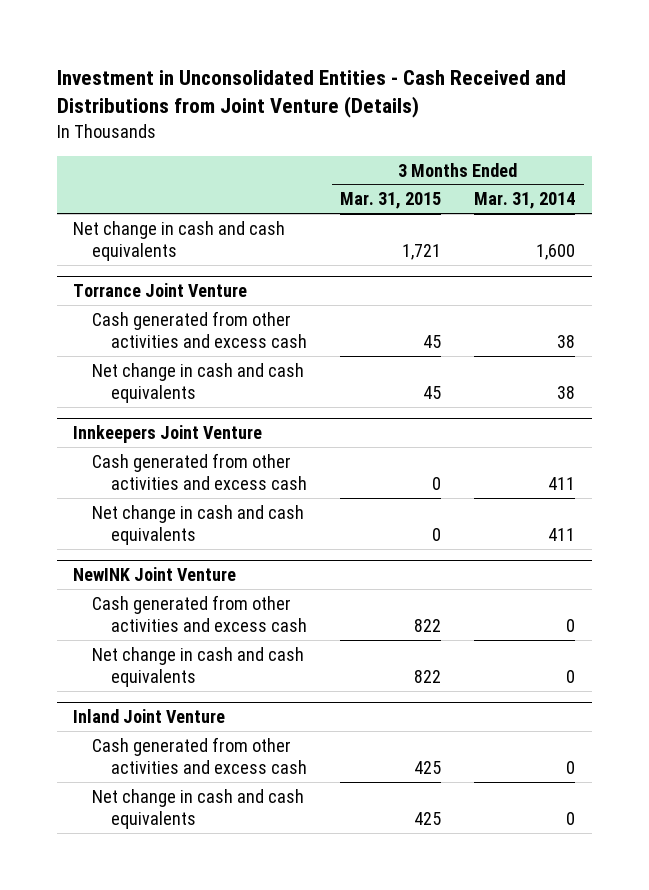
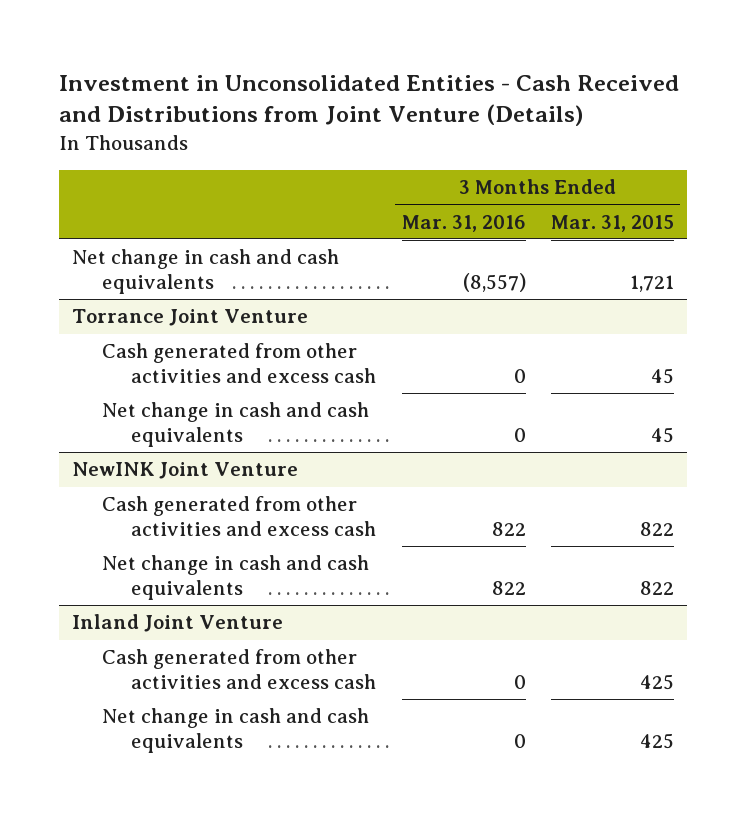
[474,192,576,210] Mar. 31, 2014 -> none
none -> [401,214,526,232] Mar. 31, 2016
[73,424,263,443] Innkeepers Joint Venture -> none
[92,452,307,490] Cash generated from other activities and excess cash -> none
[92,504,305,545] Net change in cash and cash equivalents -> none

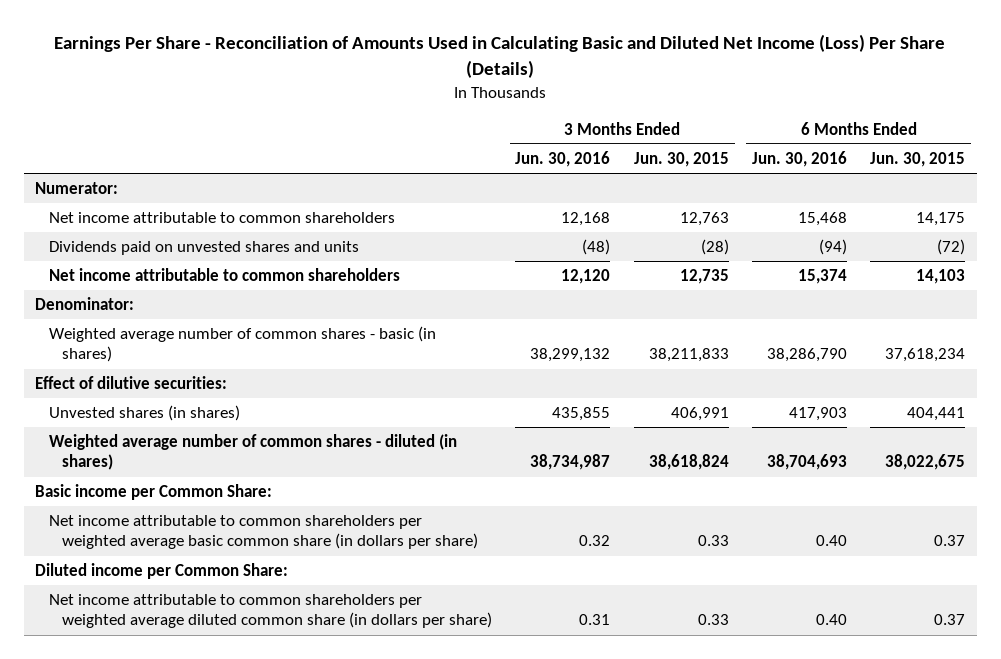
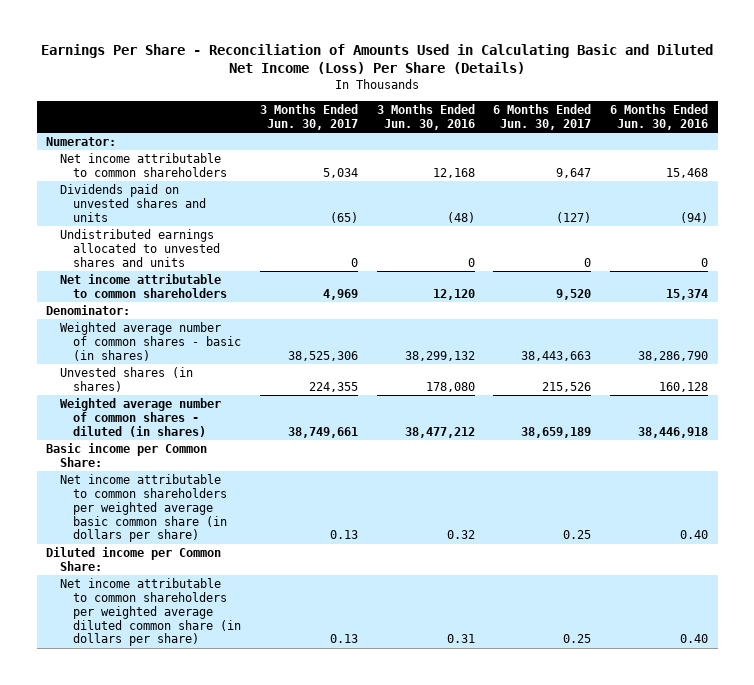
[633,151,729,167] Jun. 30, 2015 -> none
[870,151,966,167] Jun. 30, 2015 -> none
none -> [259,103,358,130] 3 Months Ended Jun. 30, 2017
none -> [493,103,592,130] 6 Months Ended Jun. 30, 2017
none -> [59,228,220,267] Undistributed earnings allocated to unvested shares and units
[35,376,228,390] Effect of dilutive securities: -> none
[552,407,611,422] 435,855 -> [425,381,475,392] 178,080
[789,407,848,422] 417,903 -> [659,381,709,392] 160,128
[530,454,611,471] 38,734,987 -> [404,426,475,438] 38,477,212
[767,454,848,471] 38,704,693 -> [638,426,709,438] 38,446,918

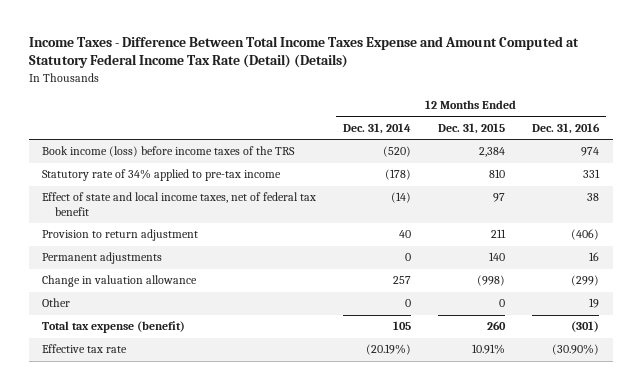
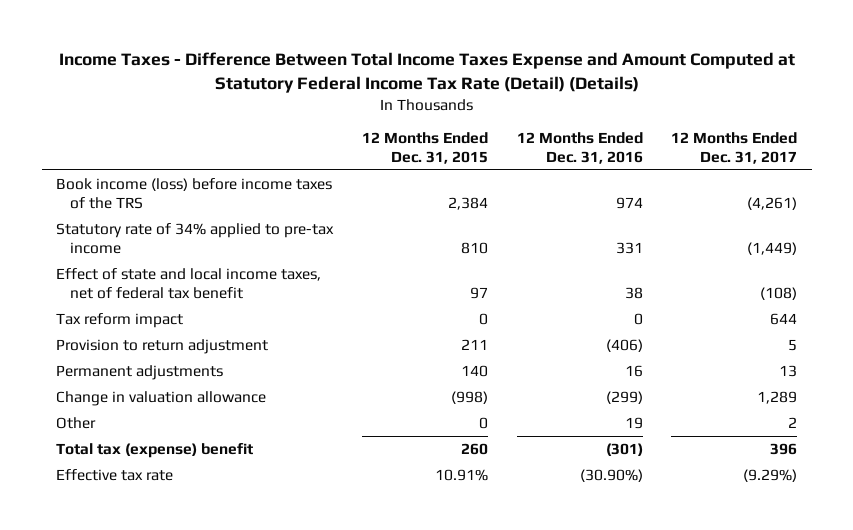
[343,122,412,134] Dec. 31, 2014 -> none
none -> [671,131,798,164] 12 Months Ended Dec. 31, 2017
none -> [55,312,183,328] Tax reform impact
[42,321,186,334] Total tax expense (benefit) -> [55,442,253,458] Total tax (expense) benefit

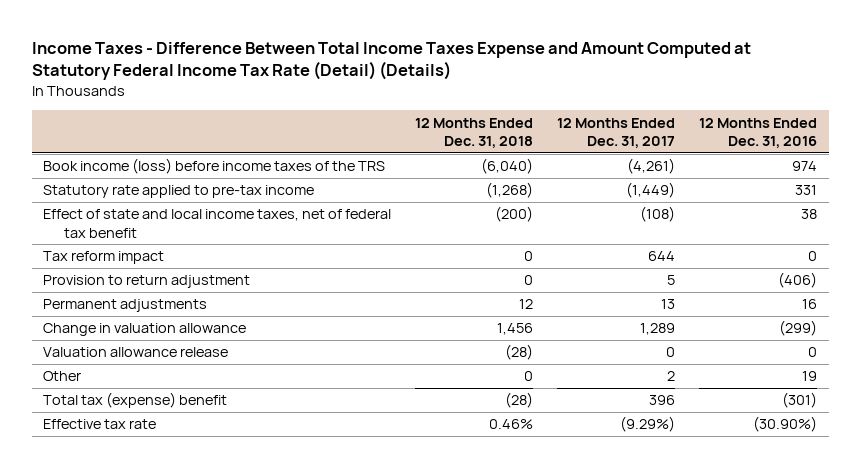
[361,131,488,164] 12 Months Ended Dec. 31, 2015 -> none
none -> [415,117,534,149] 12 Months Ended Dec. 31, 2018
[55,222,334,254] Statutory rate of 34% applied to pre-tax income -> [43,185,315,199] Statutory rate applied to pre-tax income
none -> [43,347,229,358] Valuation allowance release

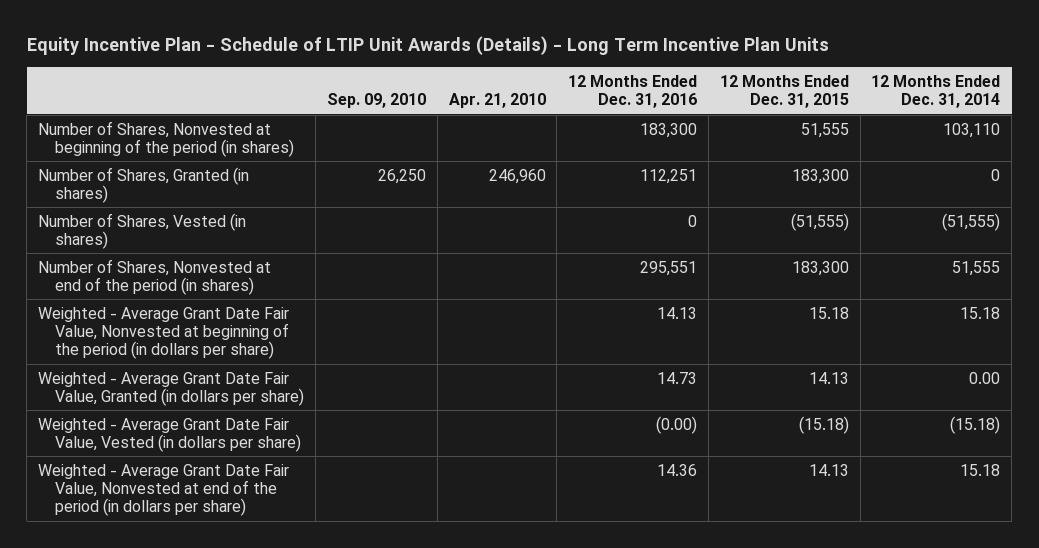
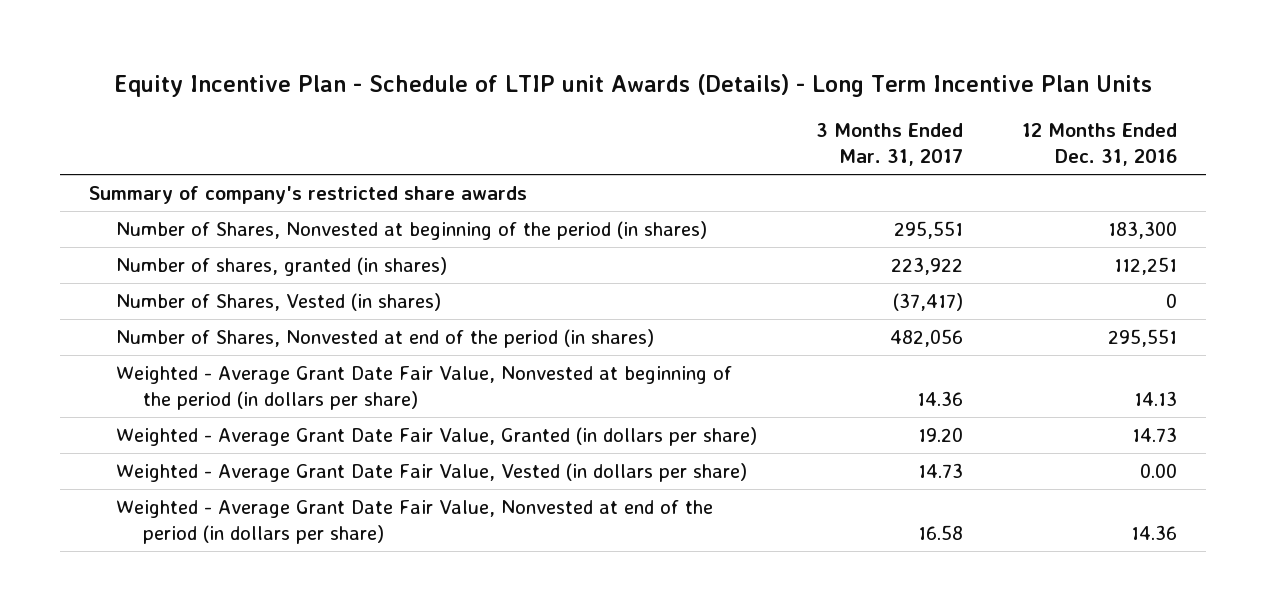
[26,36,829,56] Equity Incentive Plan - Schedule of LTIP Unit Awards (Details) - Long Term Incentive Plan Units -> [114,73,1153,97] Equity Incentive Plan - Schedule of LTIP unit Awards (Details) - Long Term Incentive Plan Units
[326,93,426,109] Sep. 09, 2010 -> none
[448,93,546,109] Apr. 21, 2010 -> none
[719,74,849,109] 12 Months Ended Dec. 31, 2015 -> none
[871,74,1001,109] 12 Months Ended Dec. 31, 2014 -> none
none -> [815,123,963,166] 3 Months Ended Mar. 31, 2017
none -> [89,186,528,205] Summary of company's restricted share awards
[38,166,250,203] Number of Shares, Granted (in shares) -> [115,257,447,277] Number of shares, granted (in shares)
[656,415,698,434] (0.00) -> [1139,463,1177,479] 0.00

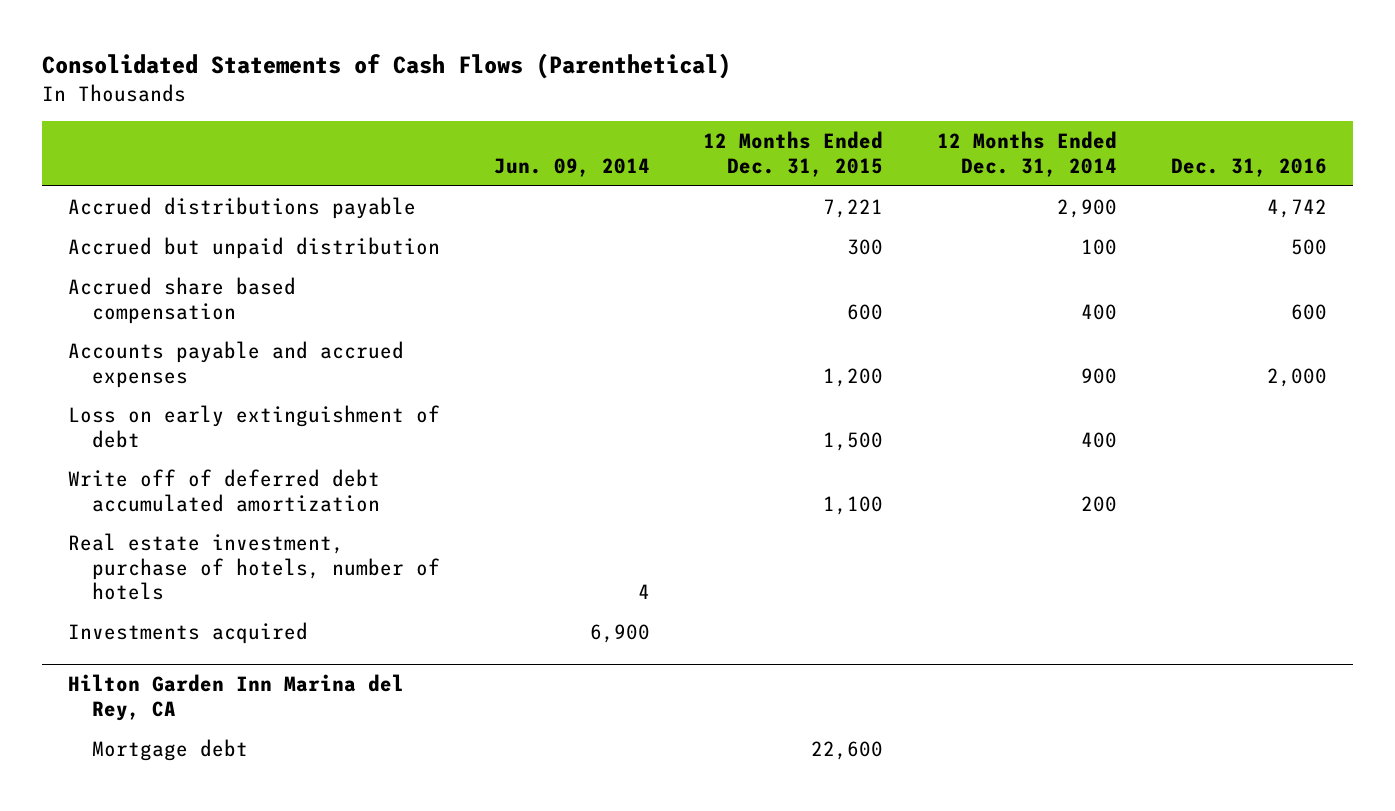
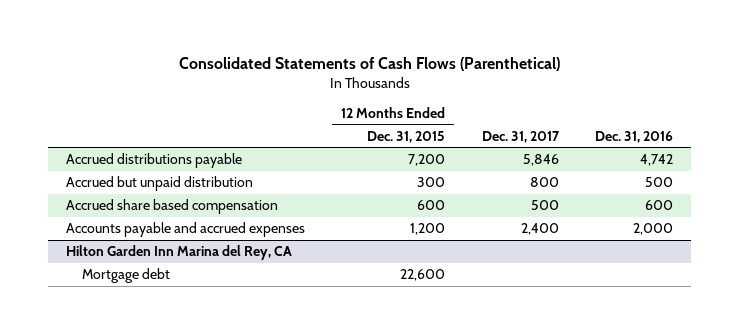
[493,157,650,177] Jun. 09, 2014 -> none
[937,131,1118,177] 12 Months Ended Dec. 31, 2014 -> none
none -> [481,130,560,143] Dec. 31, 2017
[823,199,884,219] 7,221 -> [408,154,446,167] 7,200
[68,405,441,448] Loss on early extinguishment of debt -> none
[68,469,381,512] Write off of deferred debt accumulated amortization -> none
[68,533,440,601] Real estate investment, purchase of hotels, number of hotels -> none
[68,622,309,645] Investments acquired -> none

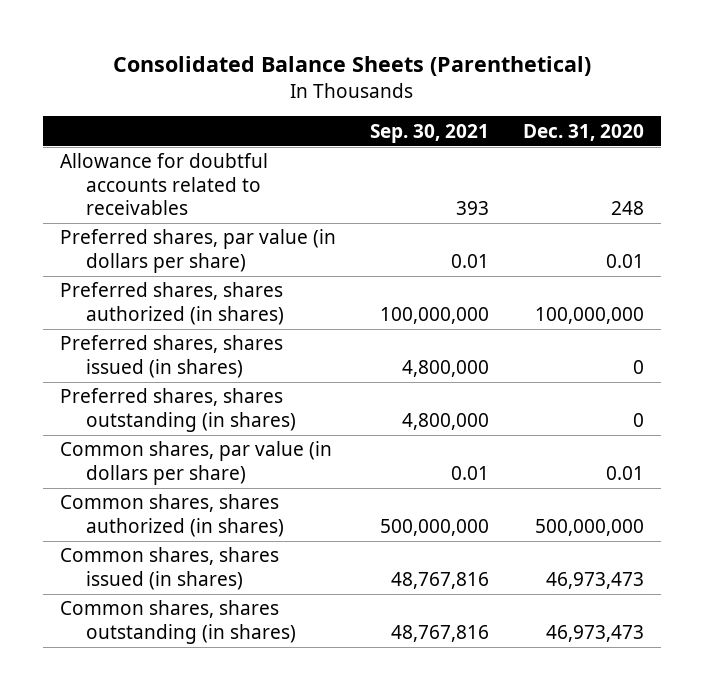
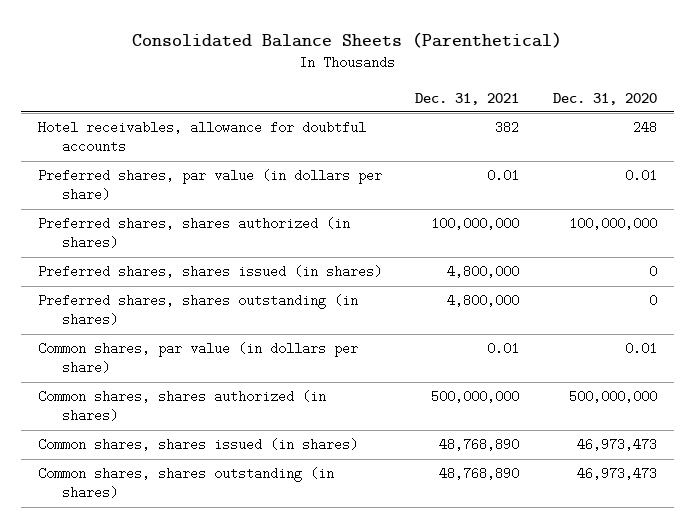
[369,123,489,143] Sep. 30, 2021 -> none
none -> [415,92,520,105] Dec. 31, 2021
[59,153,268,216] Allowance for doubtful accounts related to receivables -> [37,121,366,154] Hotel receivables, allowance for doubtful accounts

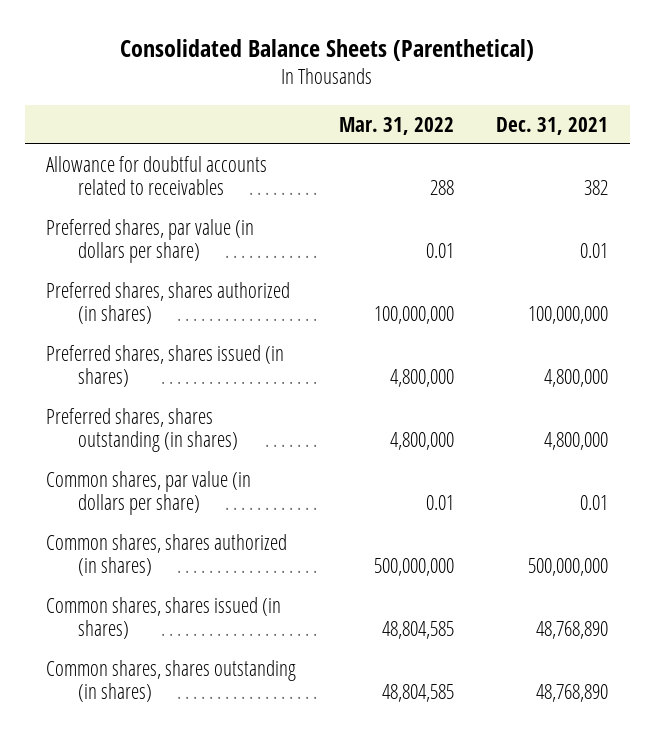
[553,92,658,105] Dec. 31, 2020 -> none
none -> [338,116,454,135] Mar. 31, 2022
[37,121,366,154] Hotel receivables, allowance for doubtful accounts -> [46,155,268,196] Allowance for doubtful accounts related to receivables

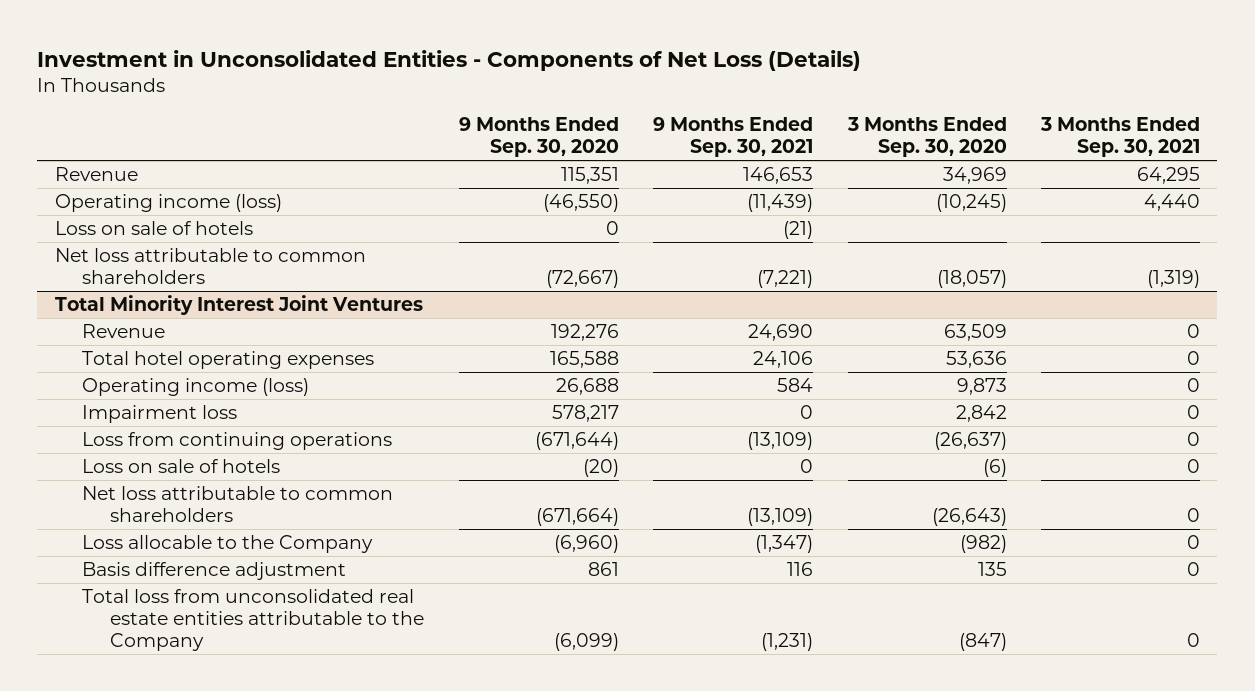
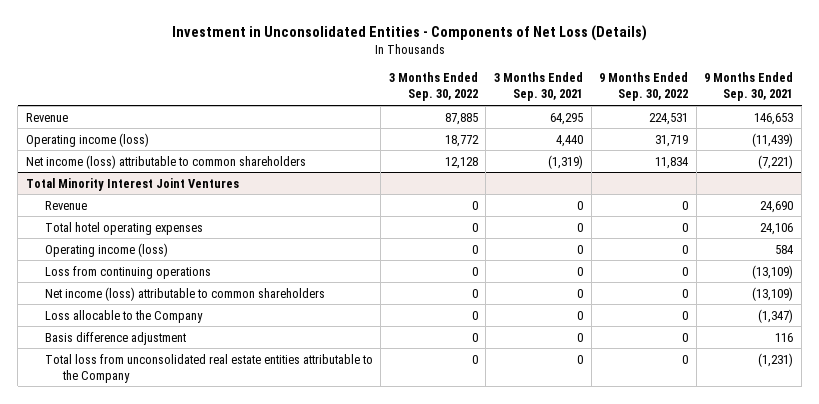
[458,116,619,157] 9 Months Ended Sep. 30, 2020 -> none
[846,116,1007,157] 3 Months Ended Sep. 30, 2020 -> none
none -> [388,72,478,102] 3 Months Ended Sep. 30, 2022
none -> [599,72,689,102] 9 Months Ended Sep. 30, 2022
[54,221,253,236] Loss on sale of hotels -> none
[54,248,366,285] Net loss attributable to common shareholders -> [25,154,306,169] Net income (loss) attributable to common shareholders
[82,405,238,424] Impairment loss -> none
[82,459,281,474] Loss on sale of hotels -> none
[82,486,394,523] Net loss attributable to common shareholders -> [44,286,325,301] Net income (loss) attributable to common shareholders

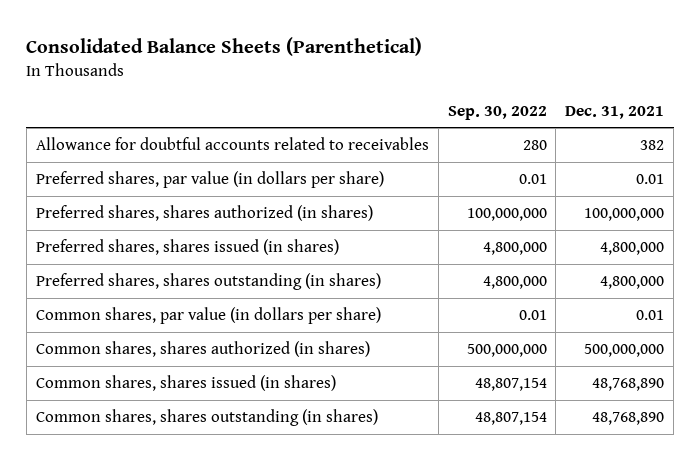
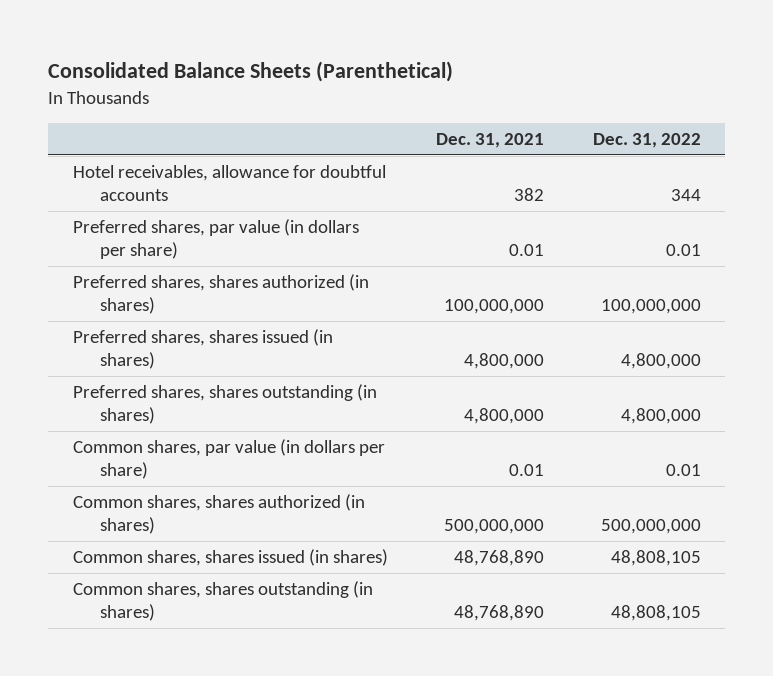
[447,105,547,120] Sep. 30, 2022 -> none
none -> [592,132,701,148] Dec. 31, 2022
[35,137,429,151] Allowance for doubtful accounts related to receivables -> [72,165,386,201] Hotel receivables, allowance for doubtful accounts

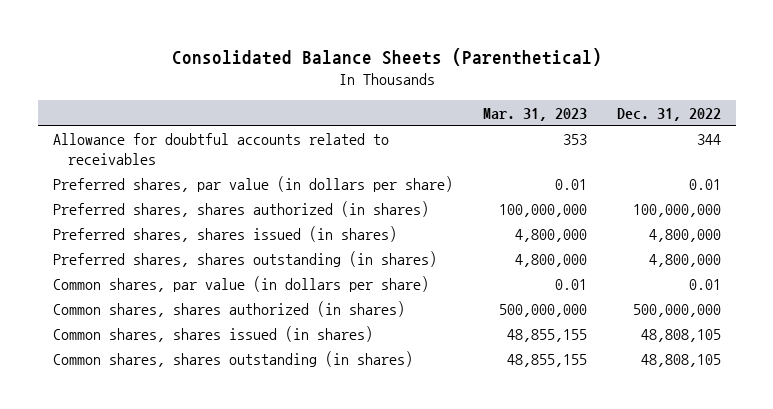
[436,132,545,148] Dec. 31, 2021 -> none
none -> [482,107,587,121] Mar. 31, 2023
[72,165,386,201] Hotel receivables, allowance for doubtful accounts -> [52,132,389,165] Allowance for doubtful accounts related to receivables

